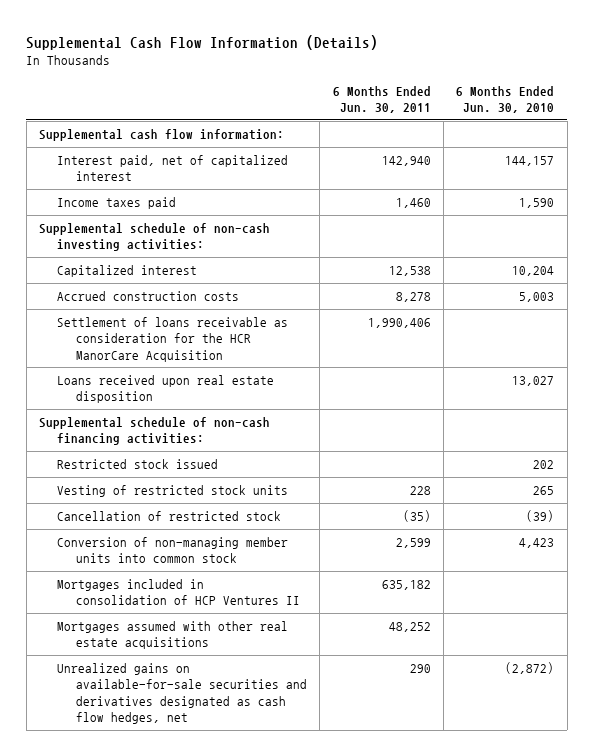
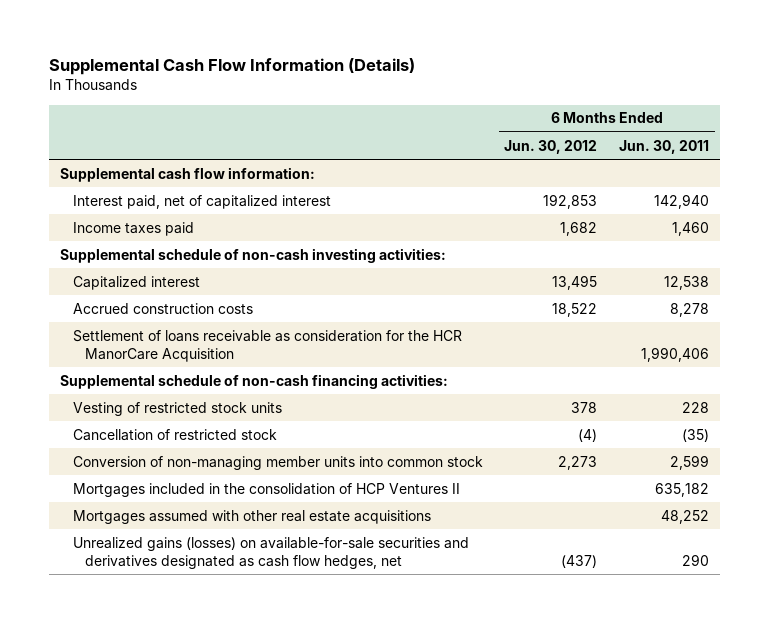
[456,85,555,113] 6 Months Ended Jun. 30, 2010 -> none
none -> [504,139,598,154] Jun. 30, 2012
[57,375,275,404] Loans received upon real estate disposition -> none
[57,459,219,470] Restricted stock issued -> none
[57,579,300,606] Mortgages included in consolidation of HCP Ventures II -> [72,482,460,497] Mortgages included in the consolidation of HCP Ventures II
[57,663,307,724] Unrealized gains on available-for-sale securities and derivatives designated as cash flow hedges, net -> [72,536,469,569] Unrealized gains (losses) on available-for-sale securities and derivatives designated as cash flow hedges, net

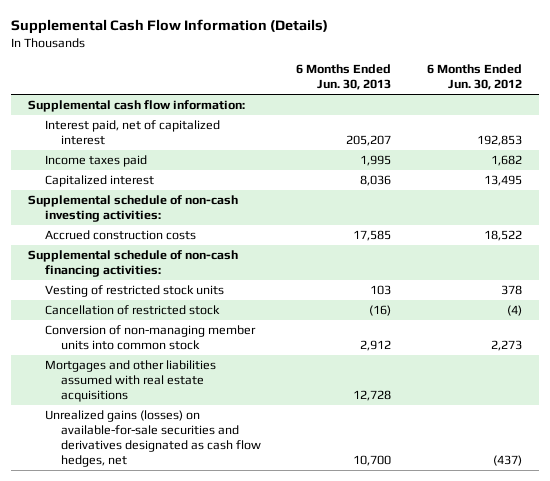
[619,139,710,154] Jun. 30, 2011 -> none
none -> [296,64,392,91] 6 Months Ended Jun. 30, 2013
[60,247,447,263] Supplemental schedule of non-cash investing activities: -> [28,194,239,222] Supplemental schedule of non-cash investing activities:
[72,329,462,362] Settlement of loans receivable as consideration for the HCR ManorCare Acquisition -> none
[72,482,460,497] Mortgages included in the consolidation of HCP Ventures II -> none
[72,509,431,524] Mortgages assumed with other real estate acquisitions -> [44,359,216,402] Mortgages and other liabilities assumed with real estate acquisitions

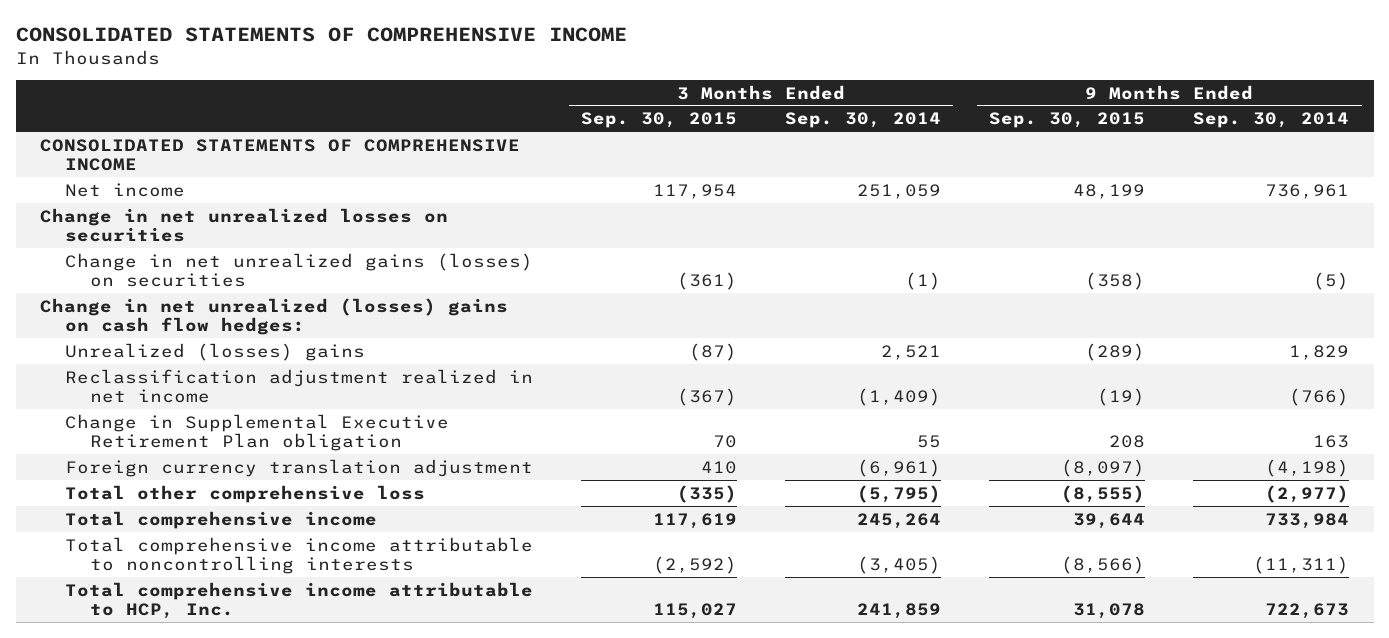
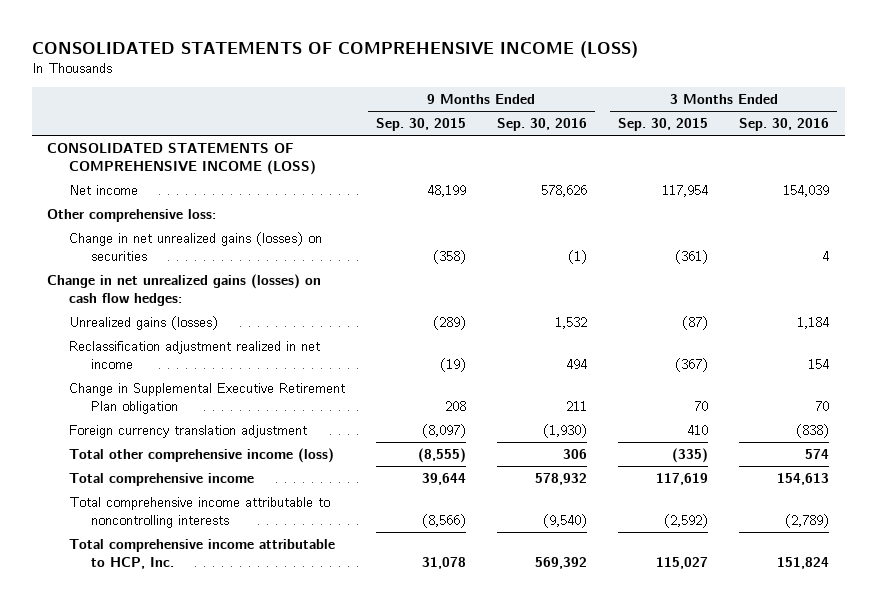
[15,27,627,43] CONSOLIDATED STATEMENTS OF COMPREHENSIVE INCOME -> [31,40,638,58] CONSOLIDATED STATEMENTS OF COMPREHENSIVE INCOME (LOSS)
[785,112,942,129] Sep. 30, 2014 -> none
[1193,112,1350,129] Sep. 30, 2014 -> none
none -> [496,118,587,132] Sep. 30, 2016
none -> [739,118,830,132] Sep. 30, 2016
[39,138,520,172] CONSOLIDATED STATEMENTS OF COMPREHENSIVE INCOME -> [47,142,316,176] CONSOLIDATED STATEMENTS OF COMPREHENSIVE INCOME (LOSS)
[39,207,448,243] Change in net unrealized losses on securities -> none
none -> [47,208,217,222] Other comprehensive loss:
[39,297,508,336] Change in net unrealized (losses) gains on cash flow hedges: -> [47,273,322,307] Change in net unrealized gains (losses) on cash flow hedges:
[64,342,365,361] Unrealized (losses) gains -> [68,315,218,330] Unrealized gains (losses)
[64,484,425,503] Total other comprehensive loss -> [68,447,334,463] Total other comprehensive income (loss)

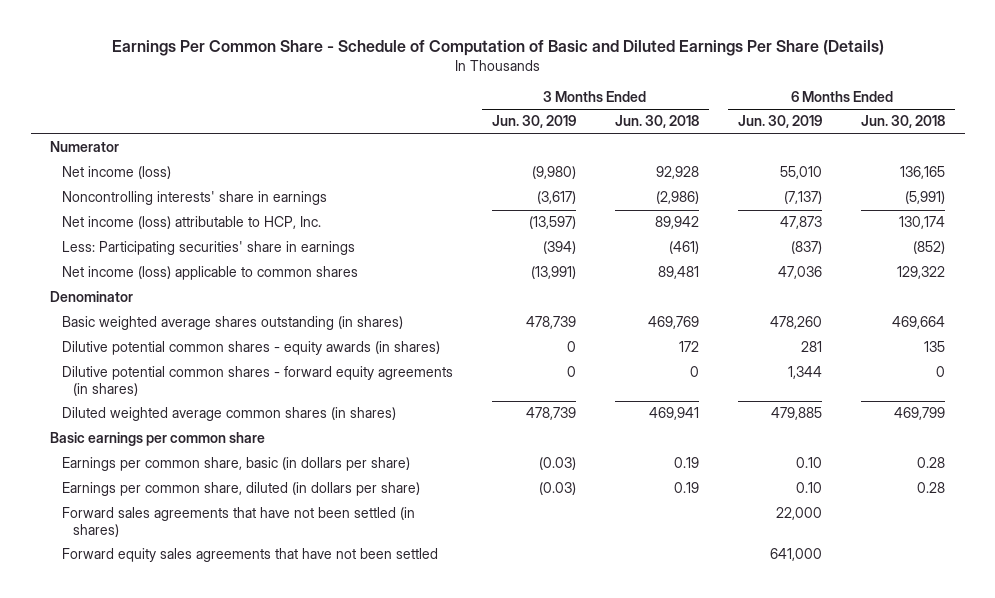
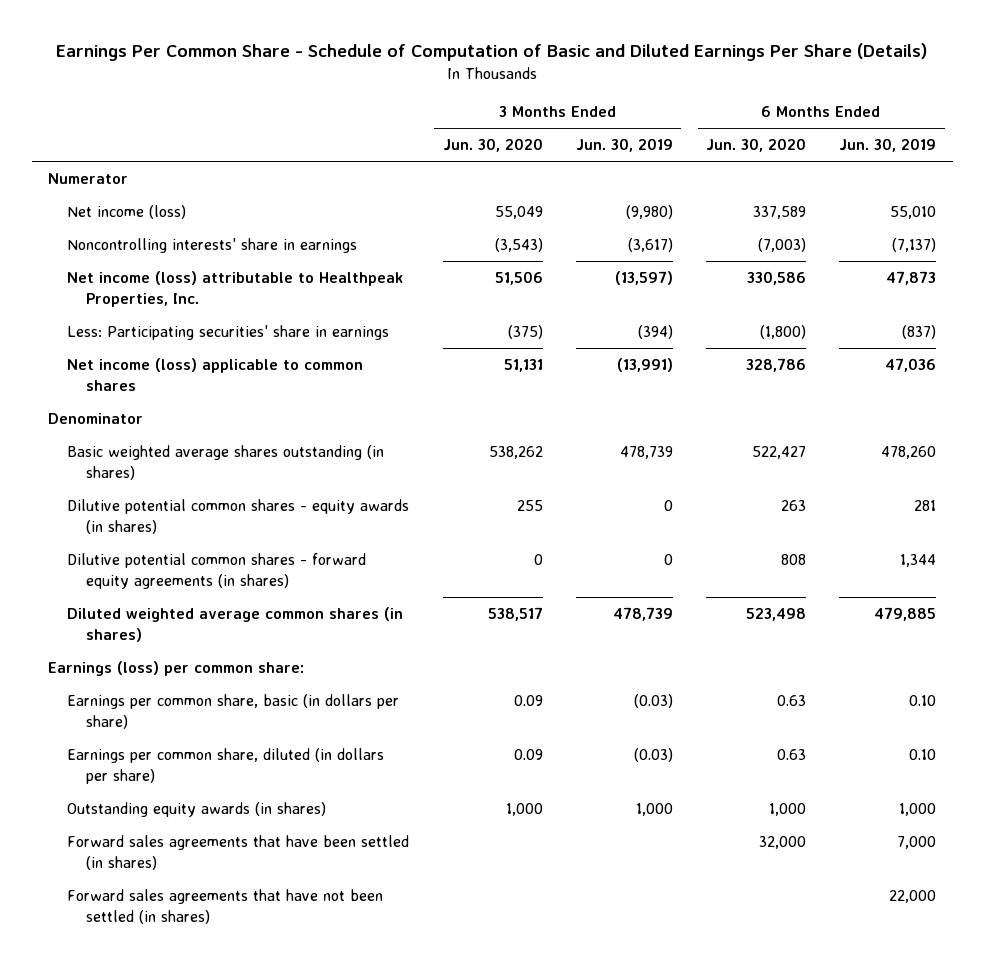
[614,115,699,129] Jun. 30, 2018 -> none
[861,115,946,129] Jun. 30, 2018 -> none
none -> [442,138,543,153] Jun. 30, 2020
none -> [705,138,806,153] Jun. 30, 2020
[61,216,321,230] Net income (loss) attributable to HCP, Inc. -> [67,271,404,307] Net income (loss) attributable to Healthpeak Properties, Inc.
[50,432,266,447] Basic earnings per common share -> [48,661,305,677] Earnings (loss) per common share:
none -> [67,802,327,818] Outstanding equity awards (in shares)
none -> [67,835,410,870] Forward sales agreements that have been settled (in shares)
[61,548,438,563] Forward equity sales agreements that have not been settled -> none

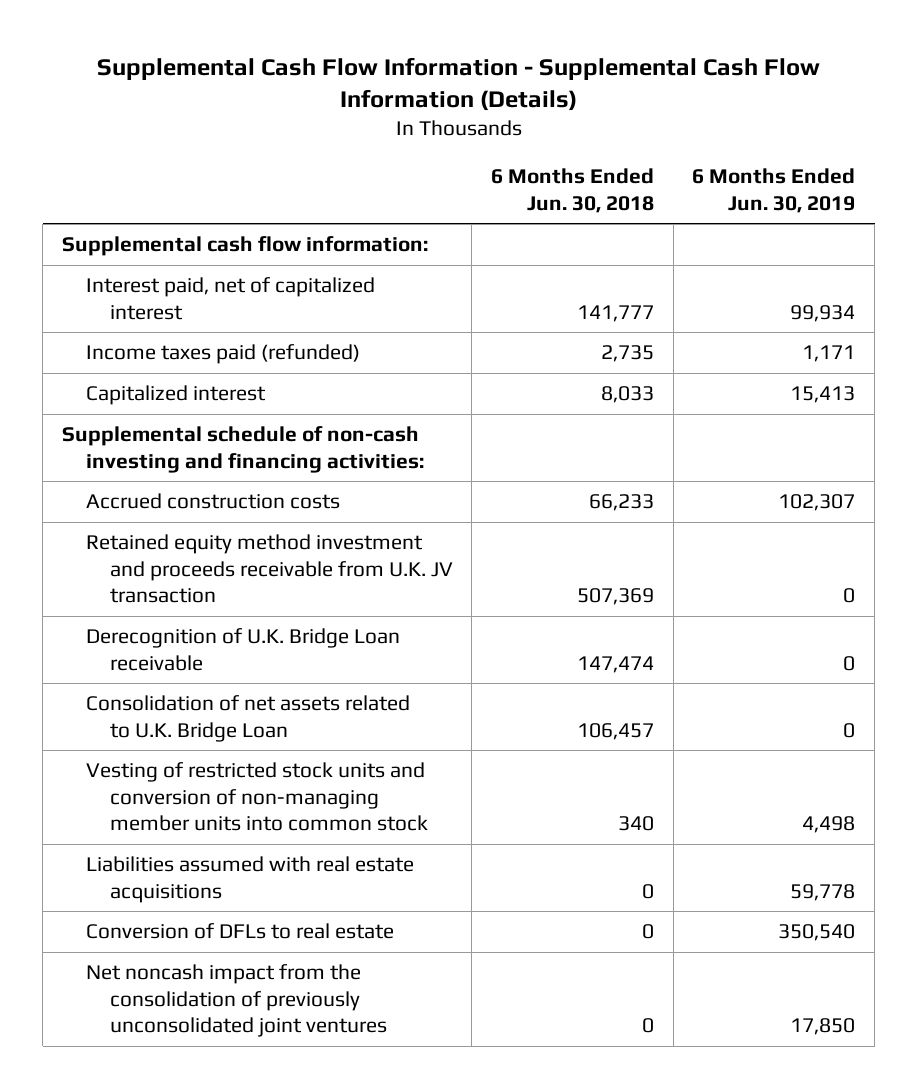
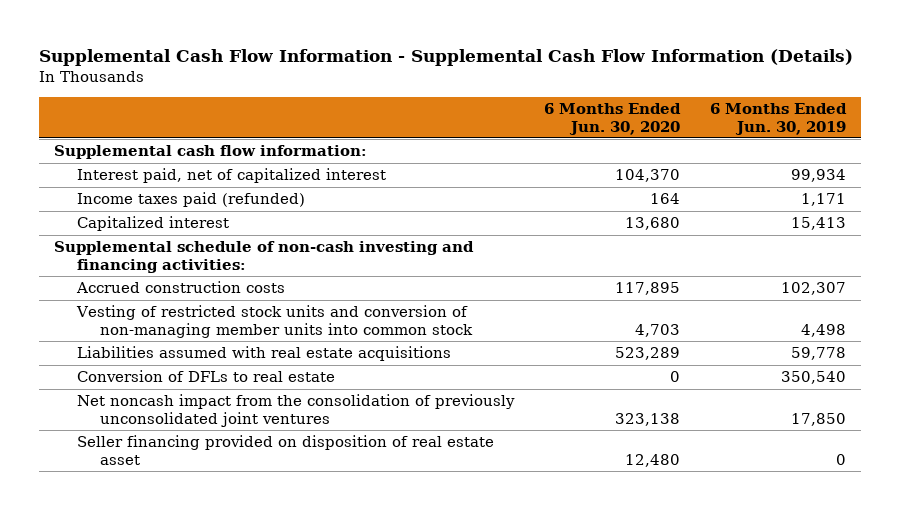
[491,168,655,213] 6 Months Ended Jun. 30, 2018 -> none
none -> [543,103,681,135] 6 Months Ended Jun. 30, 2020
[85,534,453,604] Retained equity method investment and proceeds receivable from U.K. JV transaction -> none
[85,628,400,671] Derecognition of U.K. Bridge Loan receivable -> none
[85,695,410,742] Consolidation of net assets related to U.K. Bridge Loan -> none
none -> [76,435,494,465] Seller financing provided on disposition of real estate asset

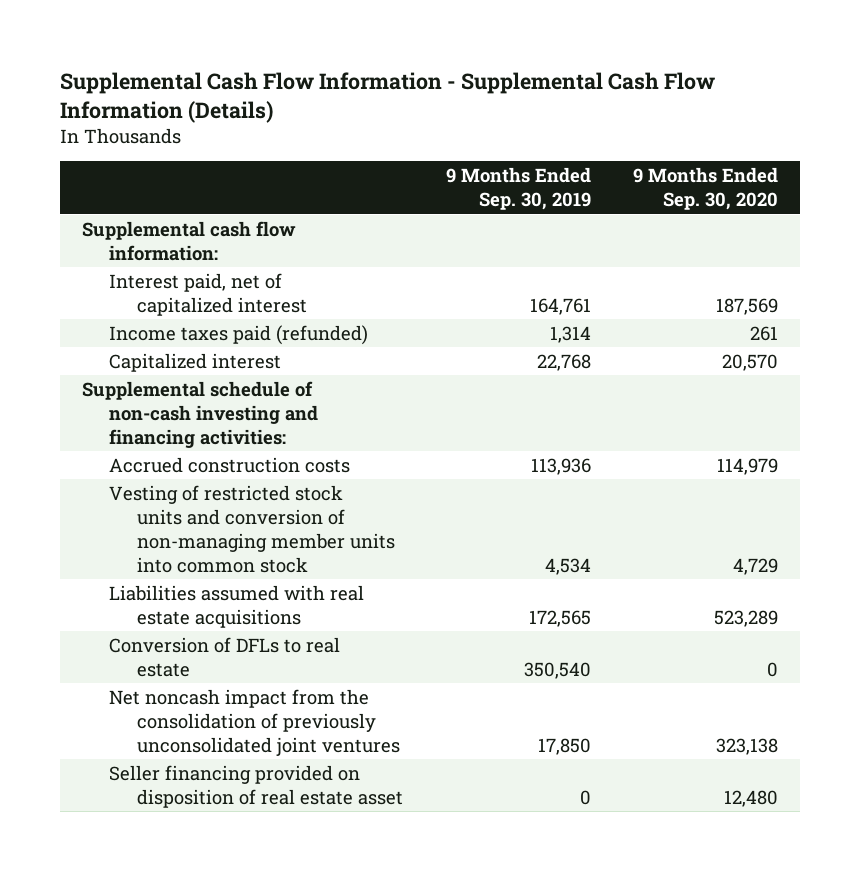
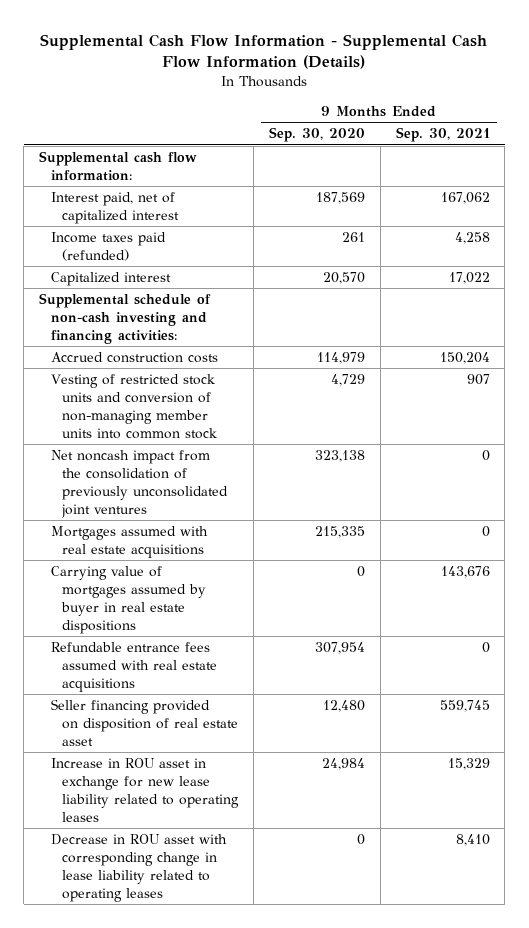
[445,167,591,211] 9 Months Ended Sep. 30, 2019 -> none
none -> [395,127,490,143] Sep. 30, 2021
[109,584,365,628] Liabilities assumed with real estate acquisitions -> none
[109,636,341,677] Conversion of DFLs to real estate -> none
none -> [50,526,208,558] Mortgages assumed with real estate acquisitions
none -> [50,566,207,634] Carrying value of mortgages assumed by buyer in real estate dispositions
none -> [50,642,218,692] Refundable entrance fees assumed with real estate acquisitions
none -> [50,758,240,822] Increase in ROU asset in exchange for new lease liability related to operating leases
none -> [50,834,227,902] Decrease in ROU asset with corresponding change in lease liability related to operating leases

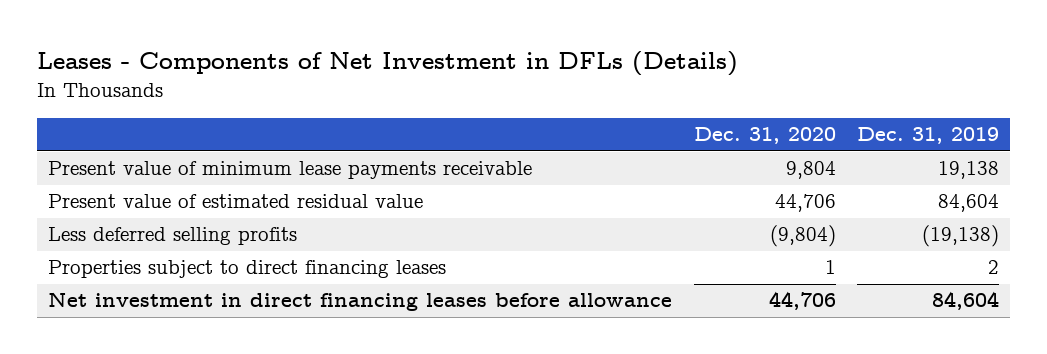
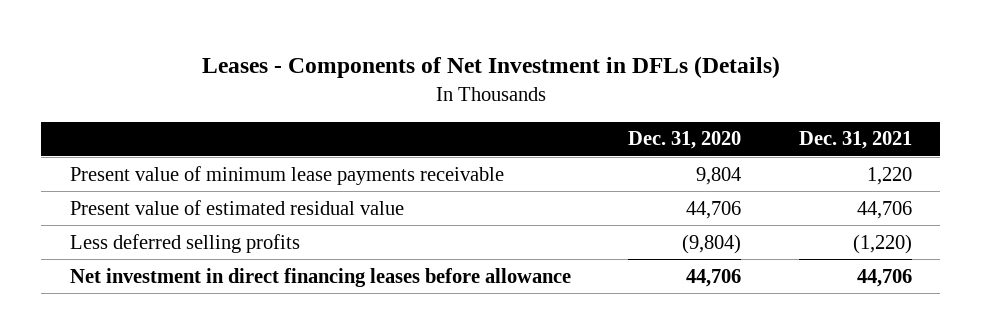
[857,127,1000,145] Dec. 31, 2019 -> none
none -> [798,131,912,150] Dec. 31, 2021
[48,260,447,279] Properties subject to direct financing leases -> none

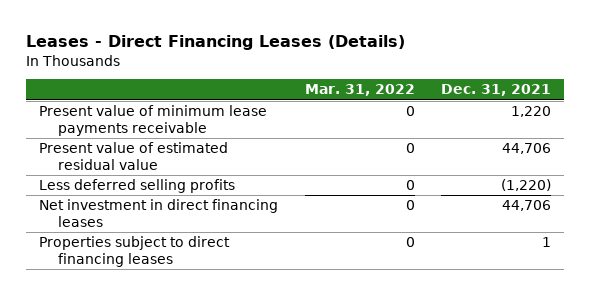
[201,56,780,79] Leases - Components of Net Investment in DFLs (Details) -> [25,35,405,51] Leases - Direct Financing Leases (Details)
[628,131,742,150] Dec. 31, 2020 -> none
none -> [304,84,415,97] Mar. 31, 2022
[70,267,572,287] Net investment in direct financing leases before allowance -> [39,199,279,228] Net investment in direct financing leases
none -> [39,236,231,268] Properties subject to direct financing leases

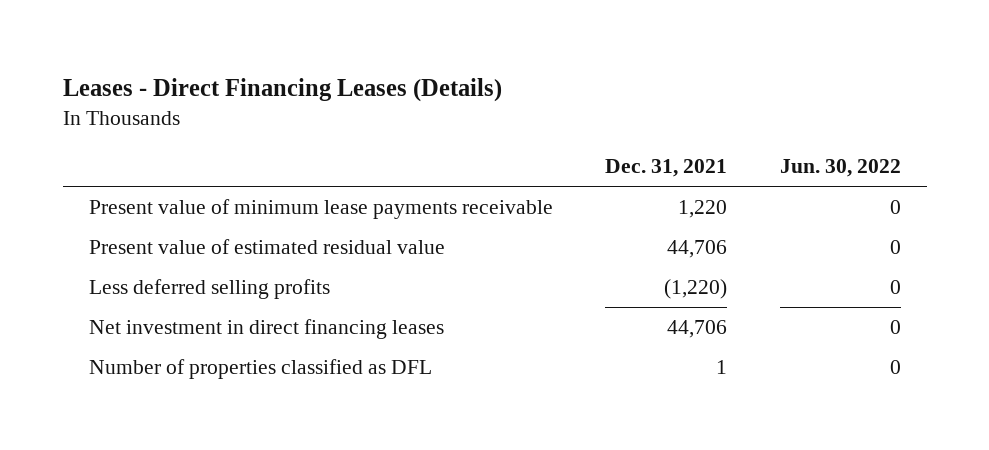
[304,84,415,97] Mar. 31, 2022 -> none
none -> [779,159,901,178] Jun. 30, 2022
[39,236,231,268] Properties subject to direct financing leases -> [88,358,432,379] Number of properties classified as DFL

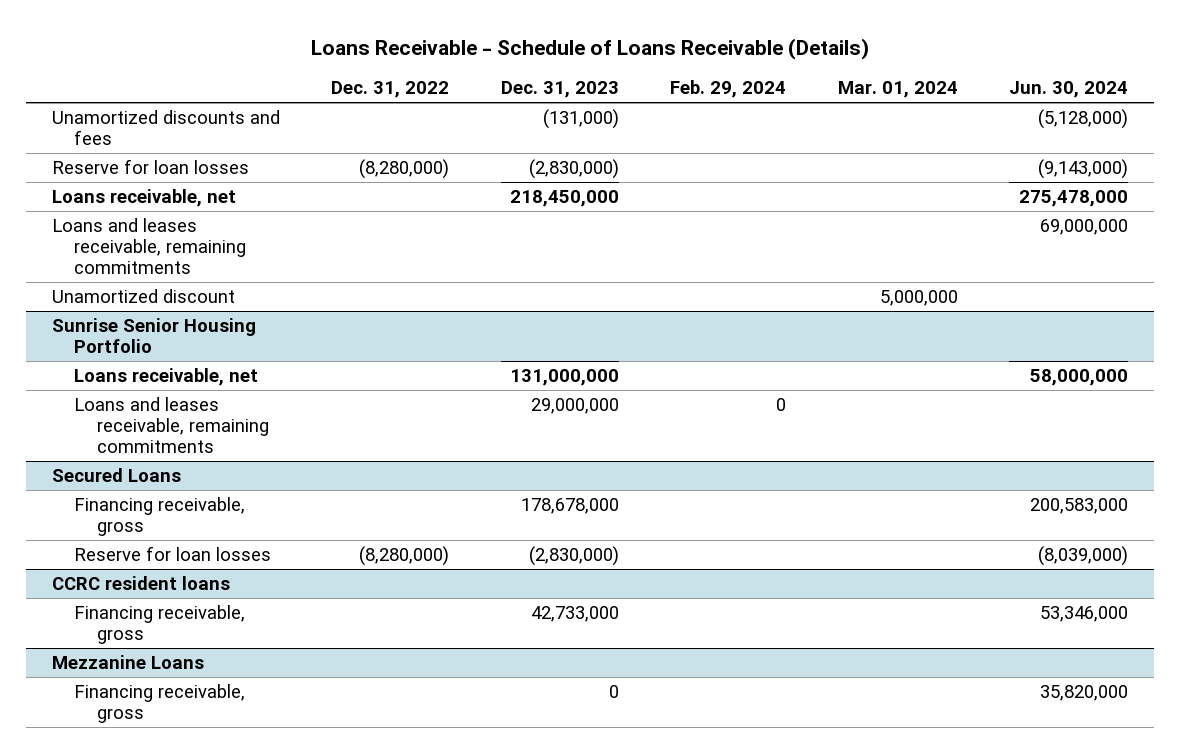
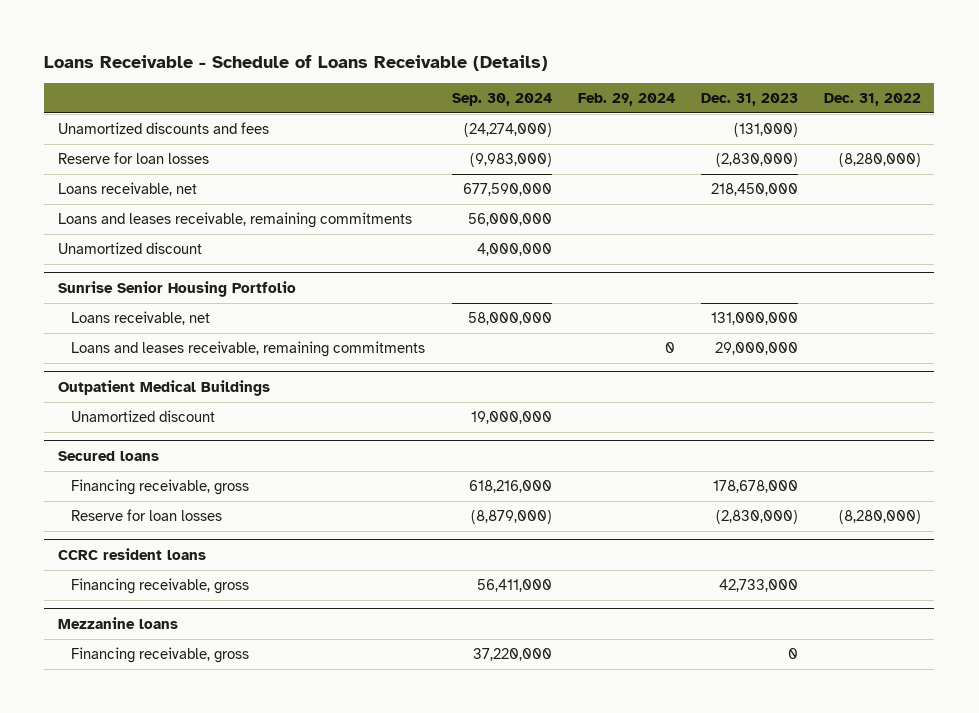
[837,80,958,98] Mar. 01, 2024 -> none
[1009,80,1129,98] Jun. 30, 2024 -> none
none -> [451,93,552,107] Sep. 30, 2024
none -> [57,380,270,397] Outpatient Medical Buildings
none -> [71,410,216,423] Unamortized discount
[51,468,181,483] Secured Loans -> [57,451,159,462] Secured loans
[51,655,204,670] Mezzanine Loans -> [57,617,178,630] Mezzanine loans

